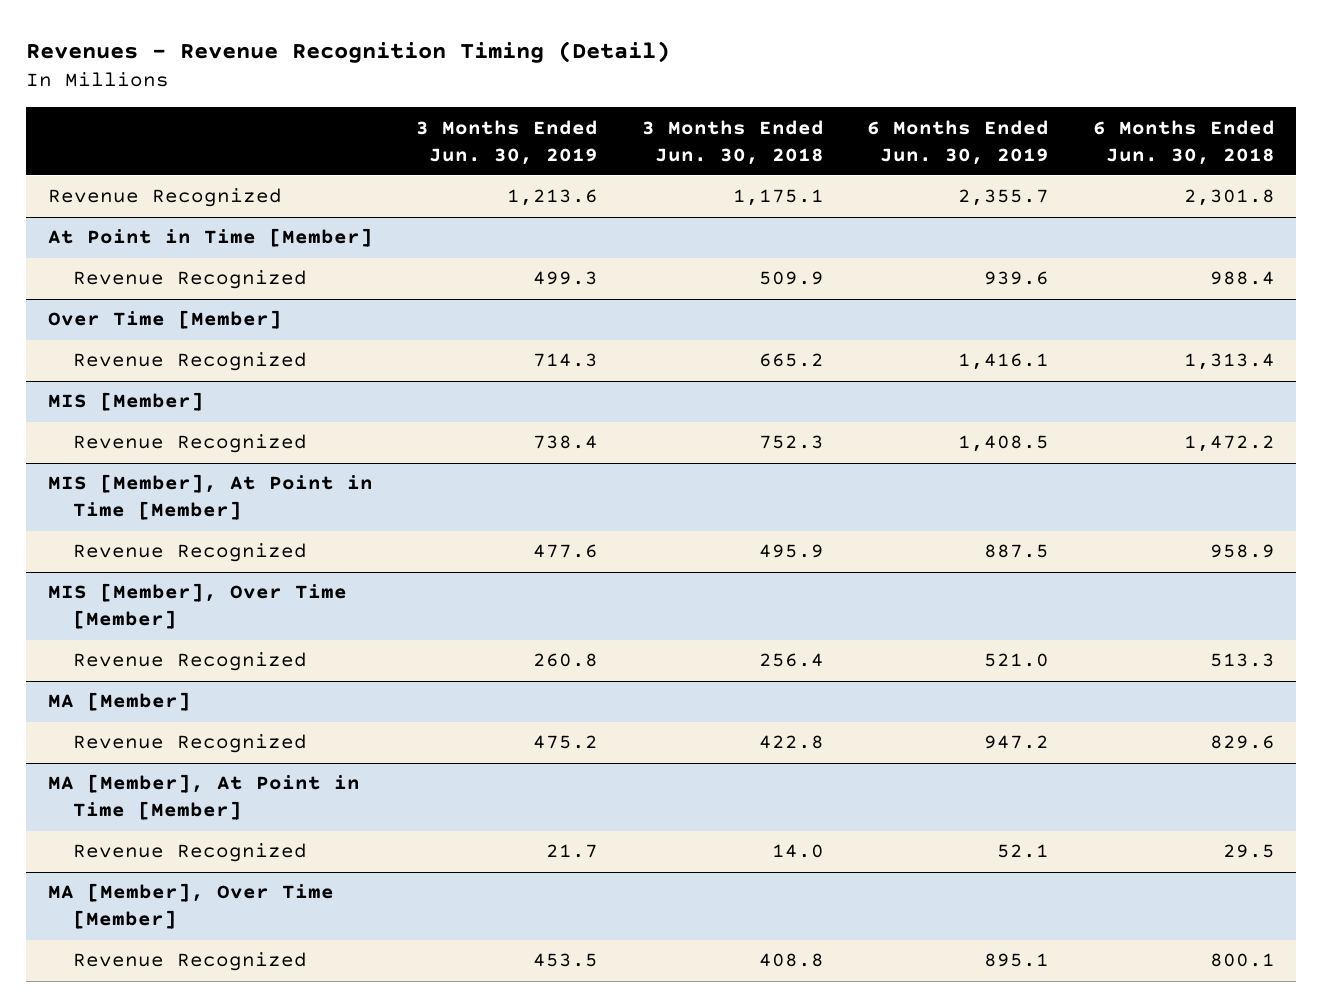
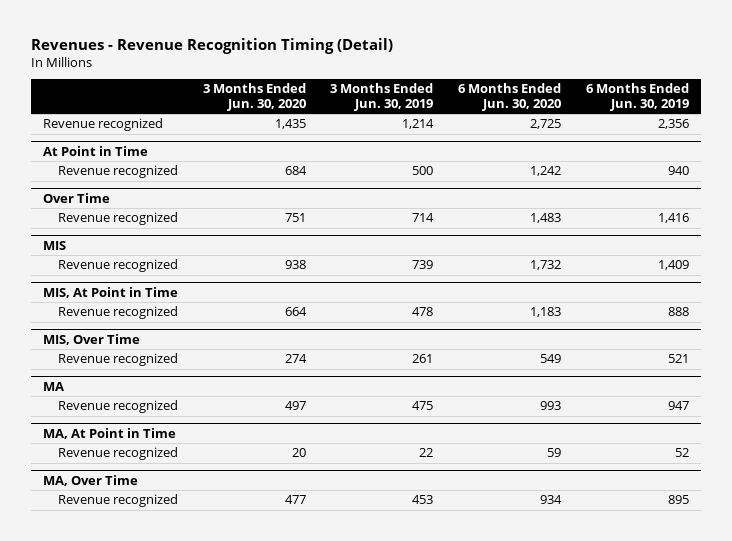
[641,119,824,165] 3 Months Ended Jun. 30, 2018 -> none
[1092,119,1275,165] 6 Months Ended Jun. 30, 2018 -> none
none -> [202,83,306,111] 3 Months Ended Jun. 30, 2020
none -> [458,83,562,111] 6 Months Ended Jun. 30, 2020
[47,188,282,208] Revenue Recognized -> [42,118,163,132] Revenue recognized
[507,189,599,207] 1,213.6 -> [402,119,435,130] 1,214
[958,189,1050,207] 2,355.7 -> [657,119,689,130] 2,356
[47,228,373,248] At Point in Time [Member] -> [42,145,148,156] At Point in Time
[72,270,307,290] Revenue Recognized -> [58,165,179,179] Revenue recognized
[533,271,599,286] 499.3 -> [412,166,434,176] 500
[984,271,1050,286] 939.6 -> [667,166,689,176] 940
[47,310,282,330] Over Time [Member] -> [42,192,110,203] Over Time
[72,352,307,372] Revenue Recognized -> [58,212,179,226] Revenue recognized
[533,353,599,368] 714.3 -> [412,213,435,223] 714
[958,353,1050,371] 1,416.1 -> [657,213,689,224] 1,416
[47,392,204,412] MIS [Member] -> [42,240,66,250] MIS
[72,434,307,454] Revenue Recognized -> [58,259,179,273] Revenue recognized
[533,435,599,450] 738.4 -> [412,260,434,270] 739
[958,435,1050,453] 1,408.5 -> [657,260,689,271] 1,409
[47,474,373,521] MIS [Member], At Point in Time [Member] -> [42,286,178,298] MIS, At Point in Time
[72,543,307,563] Revenue Recognized -> [58,306,179,320] Revenue recognized
[533,544,599,559] 477.6 -> [412,307,434,317] 478
[984,544,1050,559] 887.5 -> [667,307,689,317] 888
[47,583,347,630] MIS [Member], Over Time [Member] -> [42,333,140,345] MIS, Over Time
[72,652,307,672] Revenue Recognized -> [58,353,179,367] Revenue recognized
[533,653,599,668] 260.8 -> [412,354,434,364] 261
[984,653,1050,668] 521.0 -> [667,354,689,364] 521
[47,692,191,712] MA [Member] -> [42,381,64,391] MA
[72,734,307,754] Revenue Recognized -> [58,400,179,414] Revenue recognized
[533,735,599,750] 475.2 -> [412,401,434,411] 475
[984,735,1050,750] 947.2 -> [667,401,689,411] 947
[47,774,360,821] MA [Member], At Point in Time [Member] -> [42,427,176,439] MA, At Point in Time
[72,843,307,863] Revenue Recognized -> [58,447,179,461] Revenue recognized
[546,844,599,859] 21.7 -> [419,448,434,458] 22
[997,844,1050,859] 52.1 -> [674,448,689,458] 52
[47,883,334,930] MA [Member], Over Time [Member] -> [42,474,138,486] MA, Over Time
[72,952,307,972] Revenue Recognized -> [58,494,179,508] Revenue recognized
[533,953,599,968] 453.5 -> [412,495,434,505] 453
[984,953,1050,968] 895.1 -> [667,495,689,505] 895

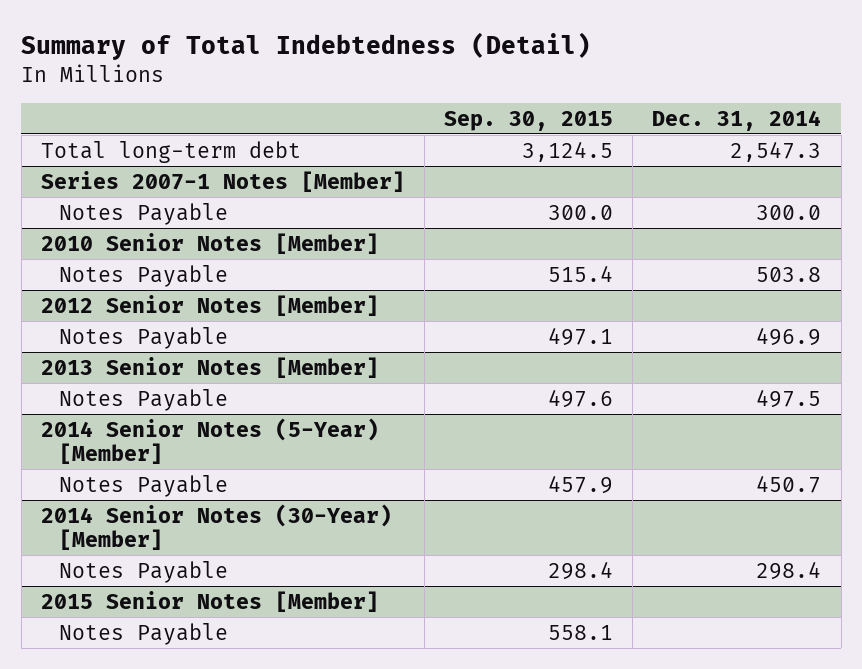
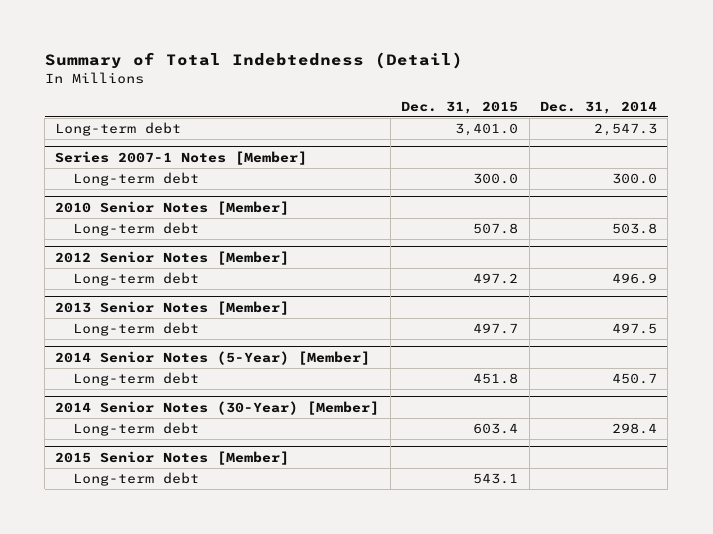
[444,110,614,131] Sep. 30, 2015 -> none
none -> [401,100,519,114] Dec. 31, 2015
[40,140,301,163] Total long-term debt -> [55,122,182,137] Long-term debt
[59,202,229,225] Notes Payable -> none
none -> [72,172,199,187] Long-term debt
[59,264,229,287] Notes Payable -> [72,222,199,237] Long-term debt
[59,326,229,349] Notes Payable -> [72,272,199,287] Long-term debt
[59,388,229,411] Notes Payable -> [72,322,199,337] Long-term debt
[59,474,229,497] Notes Payable -> [72,372,199,387] Long-term debt
[59,560,229,583] Notes Payable -> [72,422,199,437] Long-term debt
[59,622,229,645] Notes Payable -> none
none -> [72,472,199,487] Long-term debt

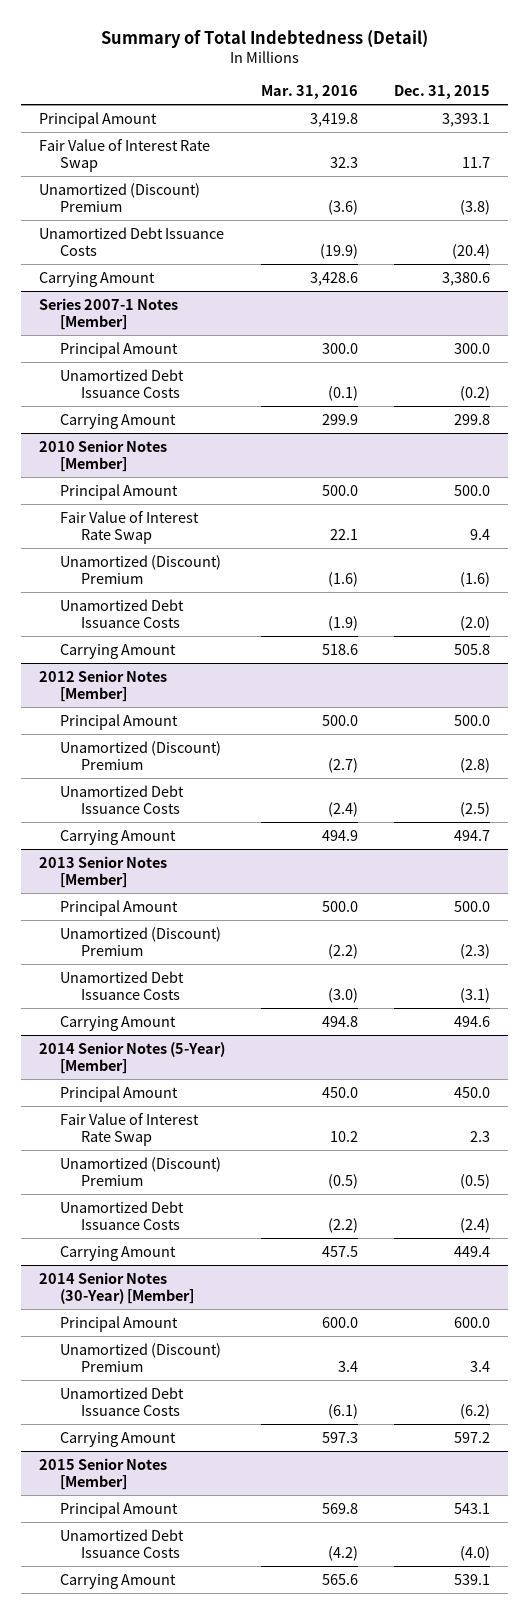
[540,100,658,114] Dec. 31, 2014 -> none
none -> [261,85,359,100] Mar. 31, 2016
[55,122,182,137] Long-term debt -> none
none -> [39,111,158,128] Principal Amount
none -> [39,138,211,173] Fair Value of Interest Rate Swap
none -> [39,182,201,213] Unamortized (Discount) Premium
none -> [39,226,225,257] Unamortized Debt Issuance Costs
none -> [39,271,156,287] Carrying Amount
[72,172,199,187] Long-term debt -> none
none -> [60,341,179,358] Principal Amount
none -> [60,368,185,399] Unamortized Debt Issuance Costs
none -> [60,413,177,429] Carrying Amount
[72,222,199,237] Long-term debt -> none
none -> [60,483,179,500] Principal Amount
none -> [60,510,200,545] Fair Value of Interest Rate Swap
none -> [60,554,222,585] Unamortized (Discount) Premium
none -> [60,598,185,629] Unamortized Debt Issuance Costs
none -> [60,643,177,659] Carrying Amount
[72,272,199,287] Long-term debt -> none
none -> [60,713,179,730] Principal Amount
none -> [60,740,222,771] Unamortized (Discount) Premium
none -> [60,784,185,815] Unamortized Debt Issuance Costs
none -> [60,829,177,845] Carrying Amount
[72,322,199,337] Long-term debt -> none
none -> [60,899,179,916] Principal Amount
none -> [60,926,222,957] Unamortized (Discount) Premium
none -> [60,970,185,1001] Unamortized Debt Issuance Costs
none -> [60,1015,177,1031] Carrying Amount
[72,372,199,387] Long-term debt -> none
none -> [60,1085,179,1102] Principal Amount
none -> [60,1112,200,1147] Fair Value of Interest Rate Swap
none -> [60,1156,222,1187] Unamortized (Discount) Premium
none -> [60,1200,185,1231] Unamortized Debt Issuance Costs
none -> [60,1245,177,1261] Carrying Amount
[72,422,199,437] Long-term debt -> none
none -> [60,1315,179,1332] Principal Amount
none -> [60,1342,222,1373] Unamortized (Discount) Premium
none -> [60,1386,185,1417] Unamortized Debt Issuance Costs
none -> [60,1431,177,1447] Carrying Amount
[72,472,199,487] Long-term debt -> [60,1501,179,1518] Principal Amount
none -> [60,1528,185,1559] Unamortized Debt Issuance Costs
none -> [60,1573,177,1589] Carrying Amount

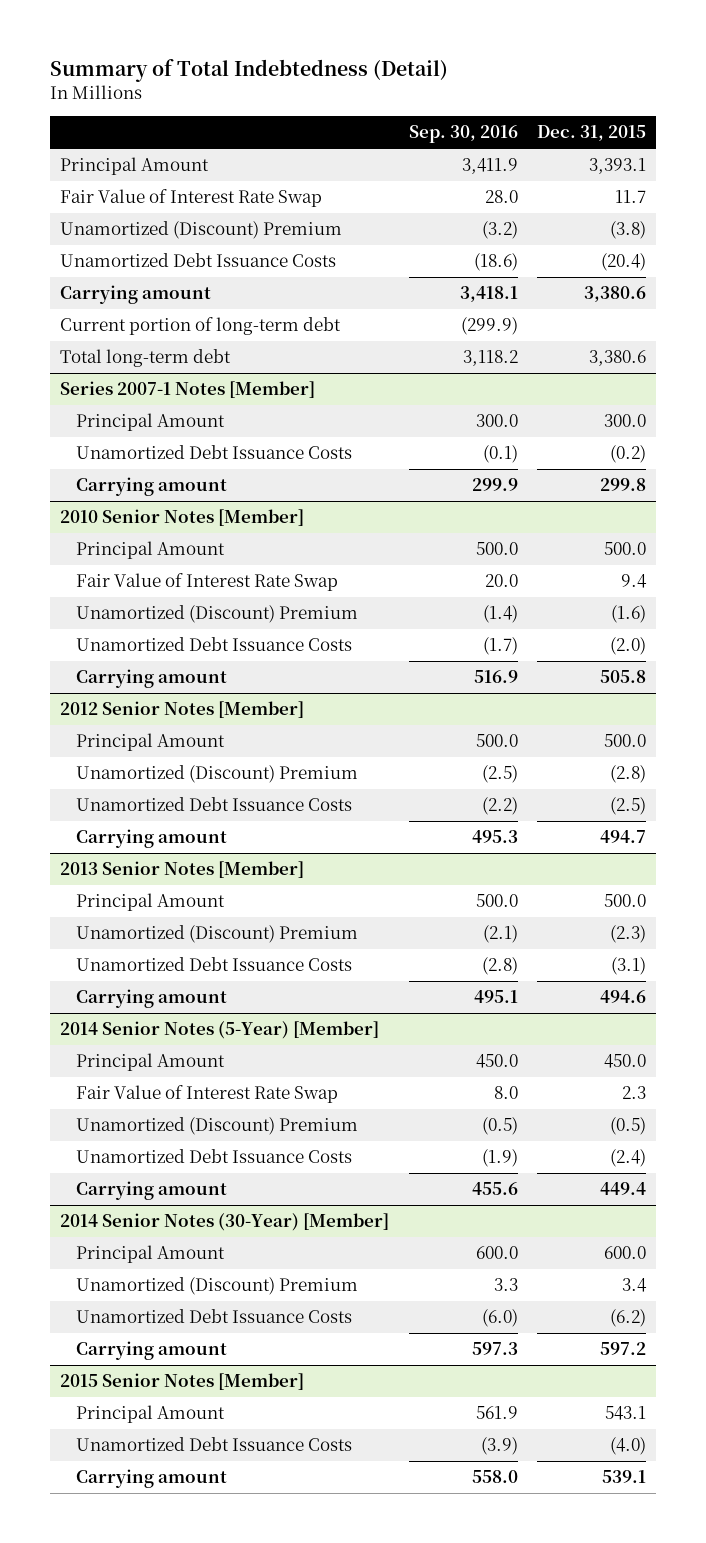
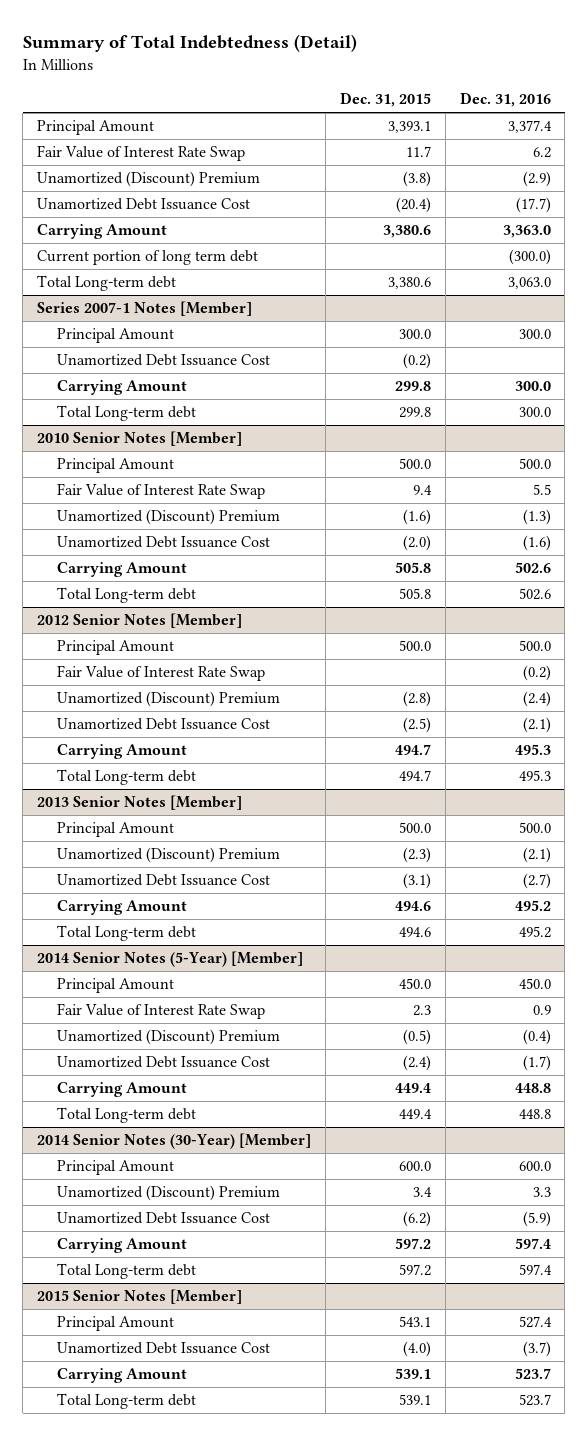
[408,125,518,144] Sep. 30, 2016 -> none
none -> [459,92,551,108] Dec. 31, 2016
[59,253,336,268] Unamortized Debt Issuance Costs -> [37,198,251,211] Unamortized Debt Issuance Cost
[59,285,211,305] Carrying amount -> [37,224,168,240] Carrying Amount
[59,317,341,336] Current portion of long-term debt -> [37,250,259,266] Current portion of long term debt
[59,349,231,368] Total long-term debt -> [37,275,177,292] Total Long-term debt
[75,445,352,460] Unamortized Debt Issuance Costs -> [57,354,271,367] Unamortized Debt Issuance Cost
[75,477,227,497] Carrying amount -> [57,380,188,396] Carrying Amount
none -> [57,405,197,422] Total Long-term debt
[75,637,352,652] Unamortized Debt Issuance Costs -> [57,536,271,549] Unamortized Debt Issuance Cost
[75,669,227,689] Carrying amount -> [57,562,188,578] Carrying Amount
none -> [57,587,197,604] Total Long-term debt
none -> [57,665,266,682] Fair Value of Interest Rate Swap
[75,797,352,812] Unamortized Debt Issuance Costs -> [57,718,271,731] Unamortized Debt Issuance Cost
[75,829,227,849] Carrying amount -> [57,744,188,760] Carrying Amount
none -> [57,769,197,786] Total Long-term debt
[75,957,352,972] Unamortized Debt Issuance Costs -> [57,874,271,887] Unamortized Debt Issuance Cost
[75,989,227,1009] Carrying amount -> [57,900,188,916] Carrying Amount
none -> [57,925,197,942] Total Long-term debt
[75,1149,352,1164] Unamortized Debt Issuance Costs -> [57,1056,271,1069] Unamortized Debt Issuance Cost
[75,1181,227,1201] Carrying amount -> [57,1082,188,1098] Carrying Amount
none -> [57,1107,197,1124] Total Long-term debt
[75,1309,352,1324] Unamortized Debt Issuance Costs -> [57,1212,271,1225] Unamortized Debt Issuance Cost
[75,1341,227,1361] Carrying amount -> [57,1238,188,1254] Carrying Amount
none -> [57,1263,197,1280] Total Long-term debt
[75,1437,352,1452] Unamortized Debt Issuance Costs -> [57,1342,271,1355] Unamortized Debt Issuance Cost
[75,1469,227,1489] Carrying amount -> [57,1368,188,1384] Carrying Amount
none -> [57,1393,197,1410] Total Long-term debt

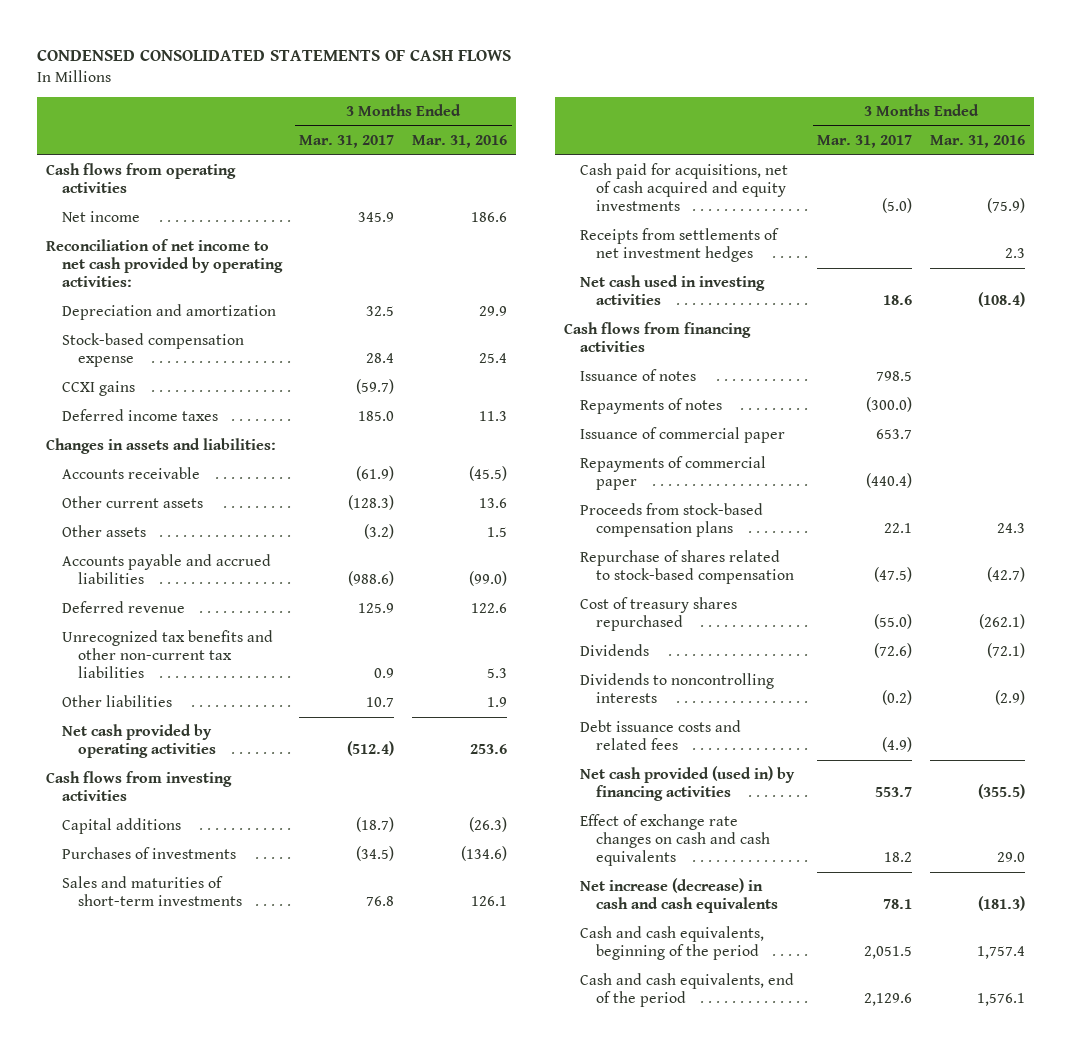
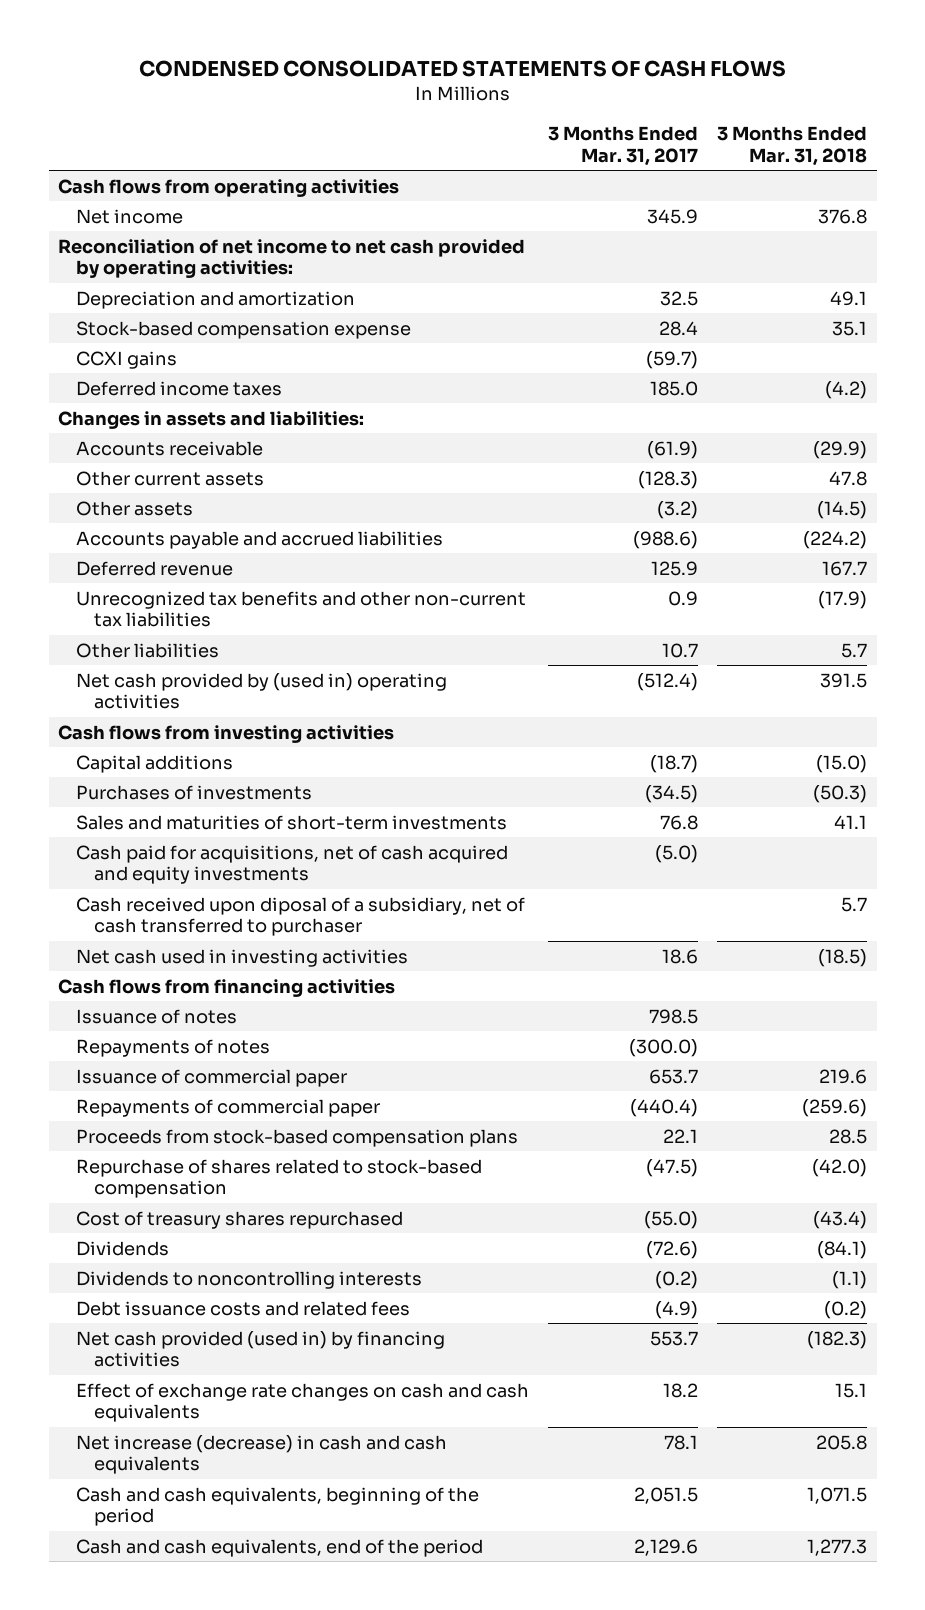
[412,135,508,149] Mar. 31, 2016 -> none
none -> [716,125,867,166] 3 Months Ended Mar. 31, 2018
[61,724,216,759] Net cash provided by operating activities -> [75,672,447,710] Net cash provided by (used in) operating activities
[579,228,779,263] Receipts from settlements of net investment hedges -> none
none -> [75,896,525,937] Cash received upon diposal of a subsidiary, net of cash transferred to purchaser

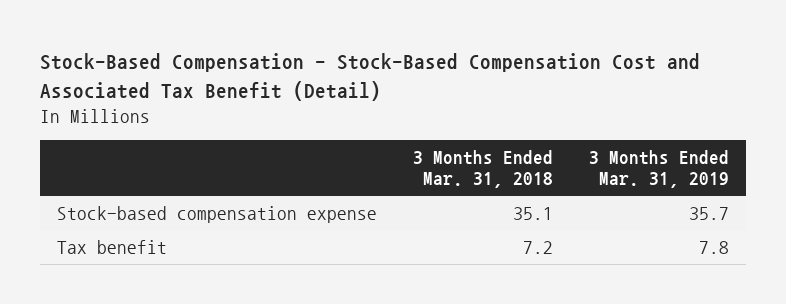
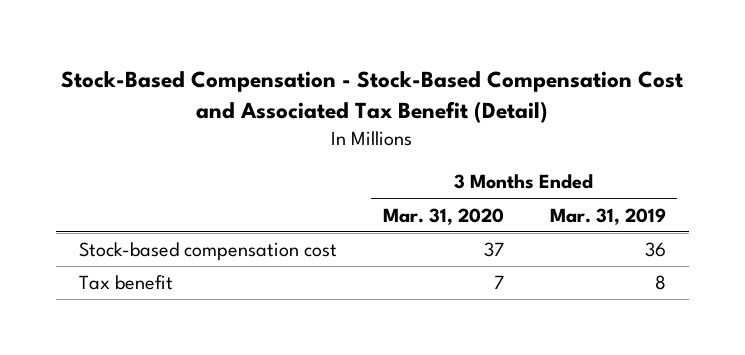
[413,149,554,189] 3 Months Ended Mar. 31, 2018 -> none
none -> [382,207,504,225] Mar. 31, 2020
[57,205,378,223] Stock-based compensation expense -> [78,242,337,262] Stock-based compensation cost
[688,206,729,220] 35.7 -> [644,242,666,258] 36
[698,240,729,254] 7.8 -> [654,275,666,291] 8

